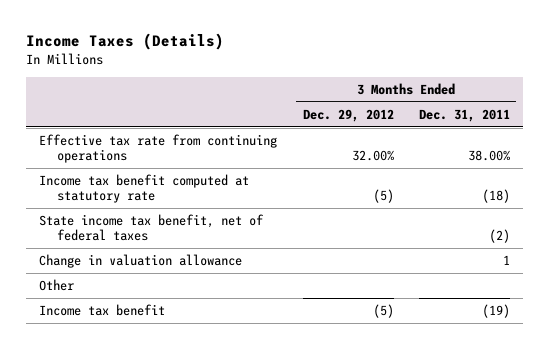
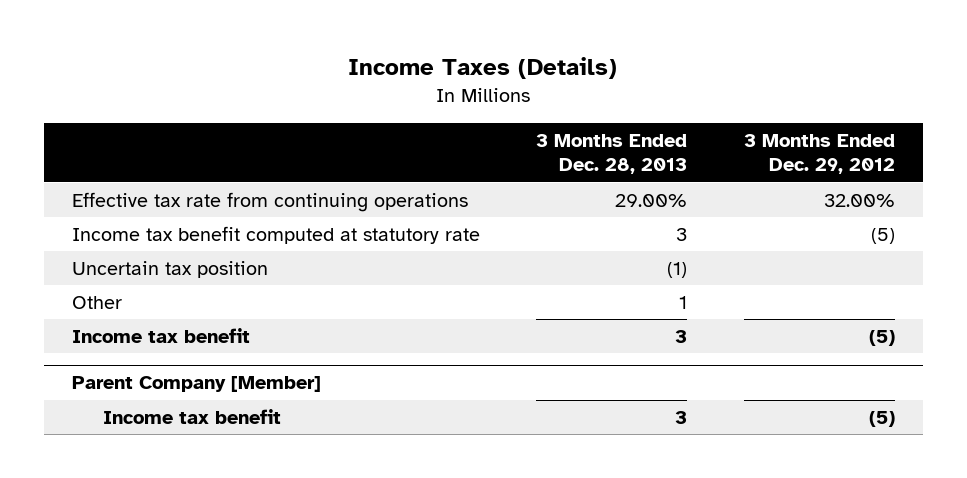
[419,108,511,122] Dec. 31, 2011 -> none
none -> [536,133,688,175] 3 Months Ended Dec. 28, 2013
[39,213,265,242] State income tax benefit, net of federal taxes -> none
[39,253,243,268] Change in valuation allowance -> none
none -> [71,261,268,279] Uncertain tax position
none -> [71,376,321,393] Parent Company [Member]
none -> [103,409,282,425] Income tax benefit

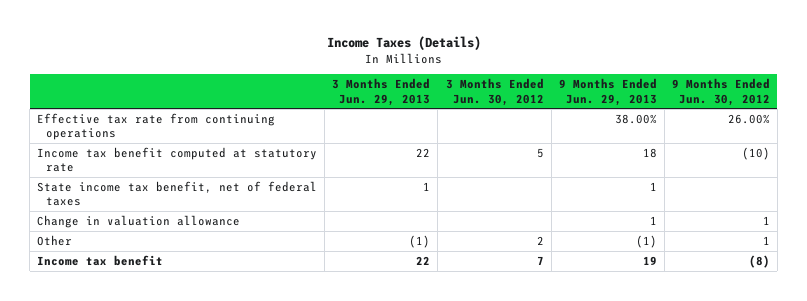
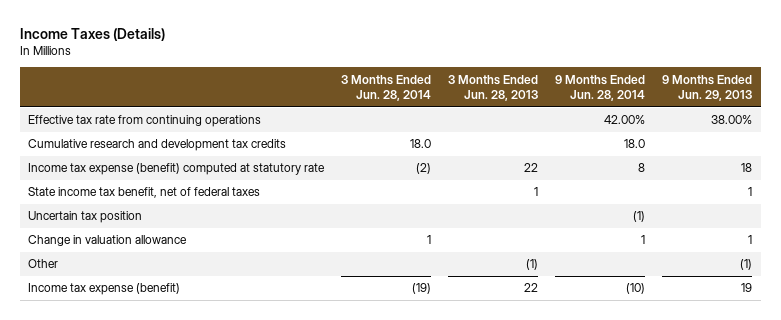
[332,78,431,106] 3 Months Ended Jun. 29, 2013 -> none
[445,78,544,106] 3 Months Ended Jun. 30, 2012 -> none
[671,78,770,106] 9 Months Ended Jun. 30, 2012 -> none
none -> [341,74,432,102] 3 Months Ended Jun. 28, 2014
none -> [448,74,539,102] 3 Months Ended Jun. 28, 2013
none -> [555,74,646,102] 9 Months Ended Jun. 28, 2014
none -> [28,139,287,152] Cumulative research and development tax credits
[37,146,318,173] Income tax benefit computed at statutory rate -> [28,163,326,176] Income tax expense (benefit) computed at statutory rate
none -> [28,211,143,224] Uncertain tax position
[37,254,164,266] Income tax benefit -> [28,283,181,296] Income tax expense (benefit)

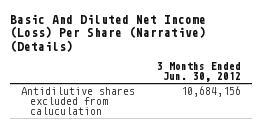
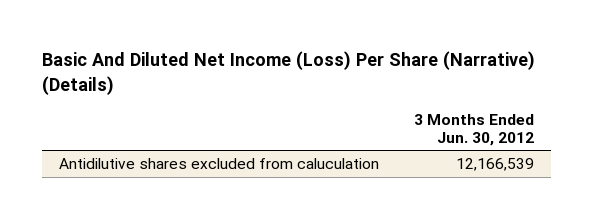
[180,85,241,97] 10,684,156 -> [455,158,534,172] 12,166,539

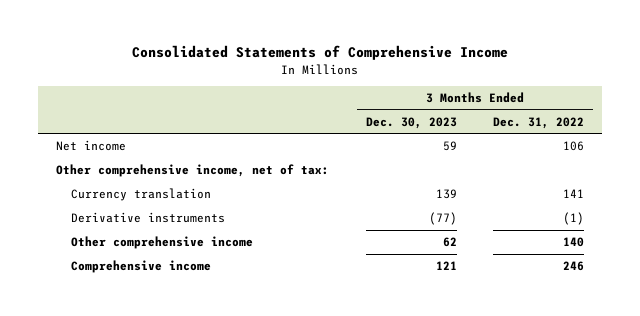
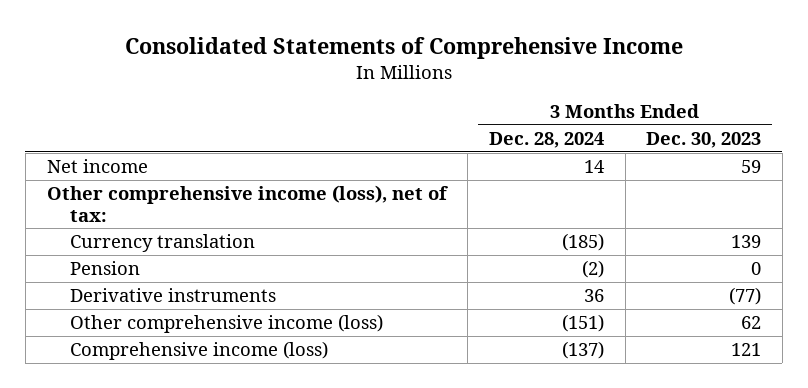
[492,116,584,129] Dec. 31, 2022 -> none
none -> [488,132,604,149] Dec. 28, 2024
[56,164,330,178] Other comprehensive income, net of tax: -> [46,185,448,222] Other comprehensive income (loss), net of tax:
none -> [69,261,140,276] Pension
[70,236,253,250] Other comprehensive income -> [69,314,383,334] Other comprehensive income (loss)
[70,260,211,274] Comprehensive income -> [69,341,328,361] Comprehensive income (loss)

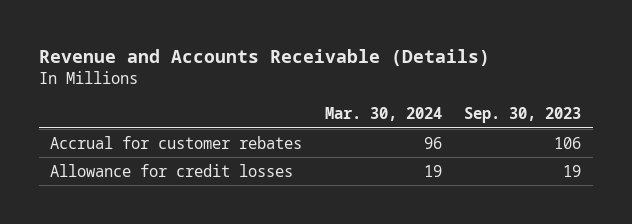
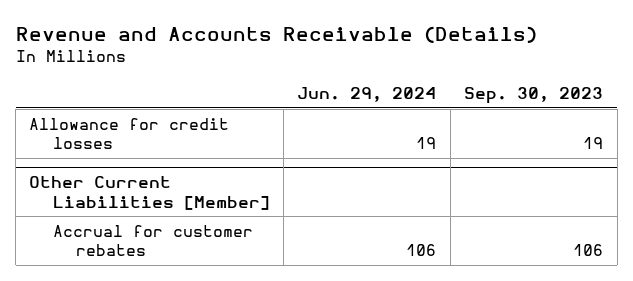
[324,107,442,122] Mar. 30, 2024 -> none
none -> [297,87,437,103] Jun. 29, 2024
[50,135,303,149] Accrual for customer rebates -> none
none -> [29,176,270,210] Other Current Liabilities [Member]
none -> [52,224,253,257] Accrual for customer rebates

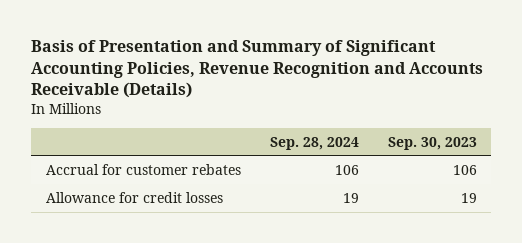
[15,25,537,43] Revenue and Accounts Receivable (Details) -> [30,40,483,99] Basis of Presentation and Summary of Significant Accounting Policies, Revenue Recognition and Accounts Receivable (Details)
[297,87,437,103] Jun. 29, 2024 -> none
none -> [269,136,359,150] Sep. 28, 2024
[29,176,270,210] Other Current Liabilities [Member] -> none
[29,117,230,150] Allowance for credit losses -> [45,191,223,203] Allowance for credit losses

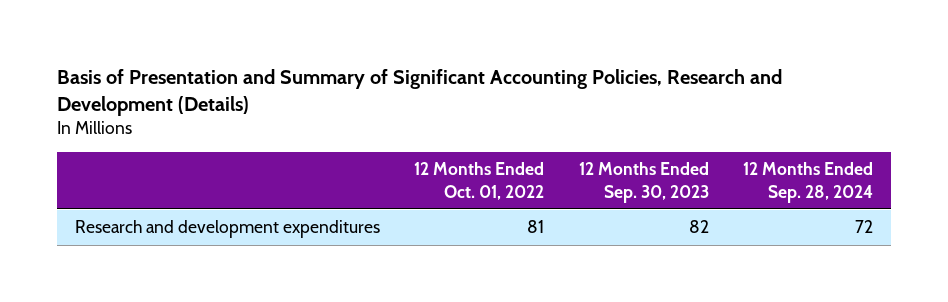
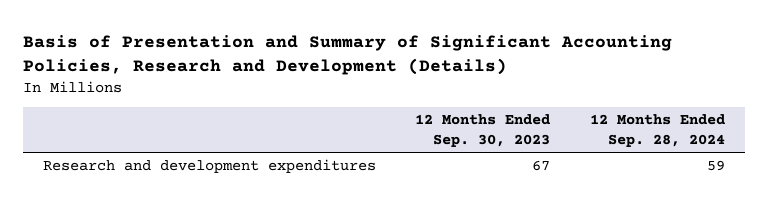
[414,162,545,200] 12 Months Ended Oct. 01, 2022 -> none
[688,220,709,234] 82 -> [532,160,551,172] 67
[855,220,874,234] 72 -> [707,160,726,172] 59

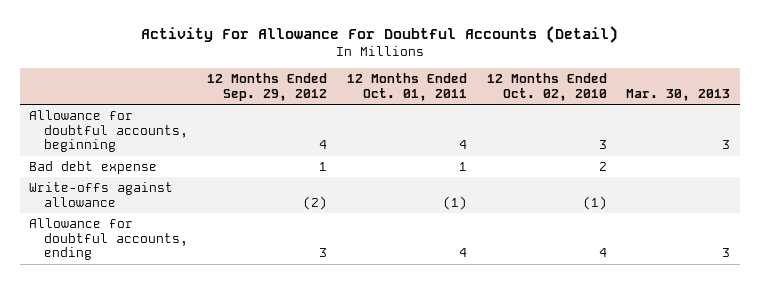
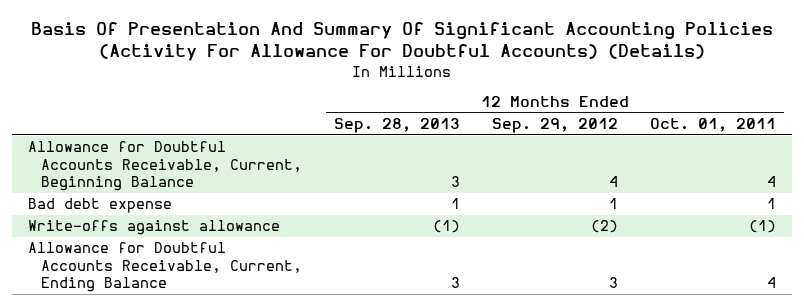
[140,26,618,44] Activity For Allowance For Doubtful Accounts (Detail) -> [31,21,774,62] Basis Of Presentation And Summary Of Significant Accounting Policies (Activity For Allowance For Doubtful Accounts) (Details)
[486,73,607,102] 12 Months Ended Oct. 02, 2010 -> none
[626,89,731,102] Mar. 30, 2013 -> none
none -> [333,118,460,134] Sep. 28, 2013
[29,109,188,153] Allowance for doubtful accounts, beginning -> [28,141,302,192] Allowance for Doubtful Accounts Receivable, Current, Beginning Balance
[29,217,188,261] Allowance for doubtful accounts, ending -> [28,242,302,293] Allowance for Doubtful Accounts Receivable, Current, Ending Balance

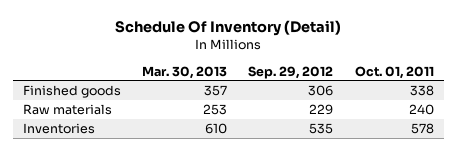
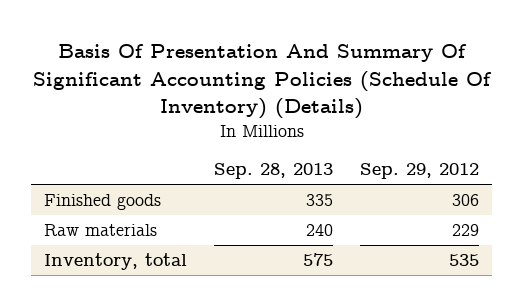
[115,20,342,37] Schedule Of Inventory (Detail) -> [32,44,492,119] Basis Of Presentation And Summary Of Significant Accounting Policies (Schedule Of Inventory) (Details)
[142,65,228,79] Mar. 30, 2013 -> none
[354,65,434,79] Oct. 01, 2011 -> none
none -> [214,163,334,180] Sep. 28, 2013
[23,122,96,134] Inventories -> [44,253,188,271] Inventory, total

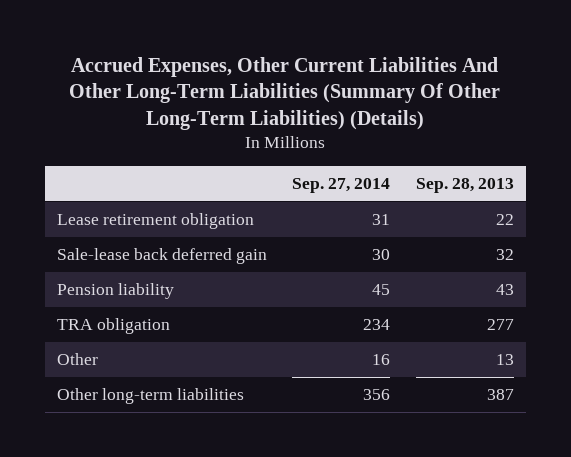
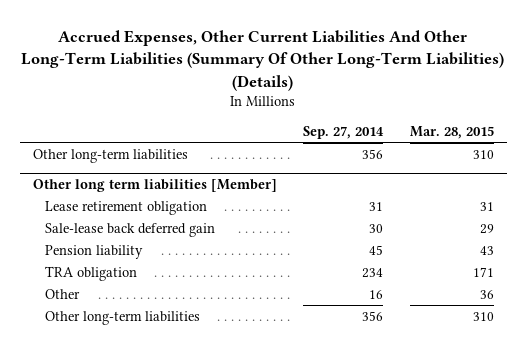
[415,177,514,193] Sep. 28, 2013 -> none
none -> [409,125,494,139] Mar. 28, 2015
none -> [32,148,188,163] Other long-term liabilities
none -> [32,179,277,193] Other long term liabilities [Member]

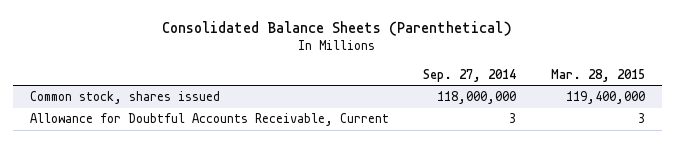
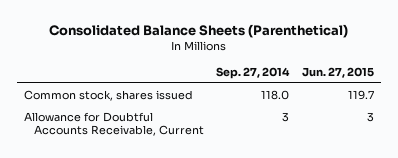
[550,68,645,82] Mar. 28, 2015 -> none
none -> [302,67,375,79] Jun. 27, 2015
[437,91,517,105] 118,000,000 -> [261,90,290,101] 118.0

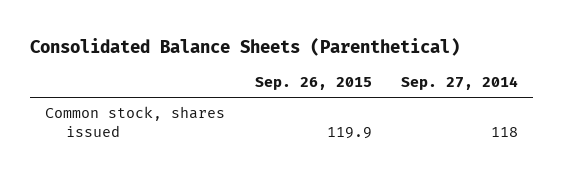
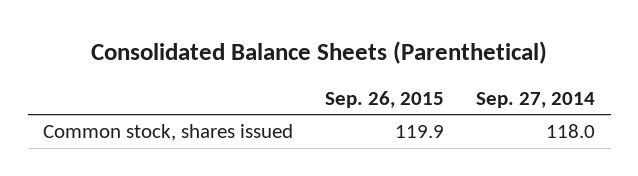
[491,126,519,137] 118 -> [545,124,595,139] 118.0

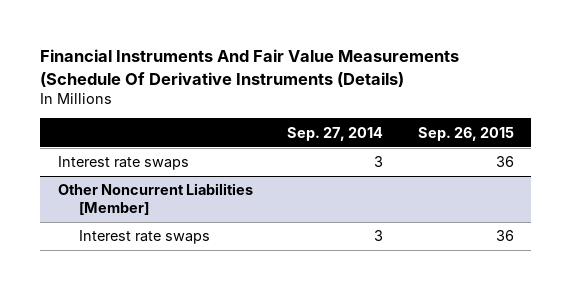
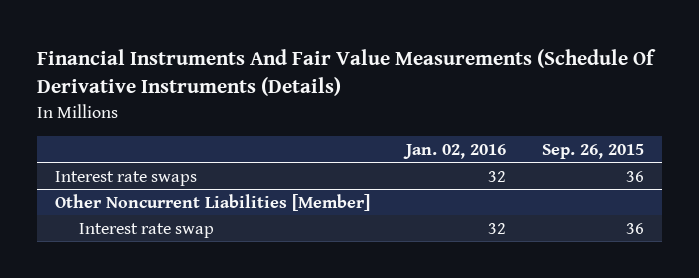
[287,126,384,141] Sep. 27, 2014 -> none
none -> [403,143,507,159] Jan. 02, 2016
[78,230,210,245] Interest rate swaps -> [78,222,214,238] Interest rate swap

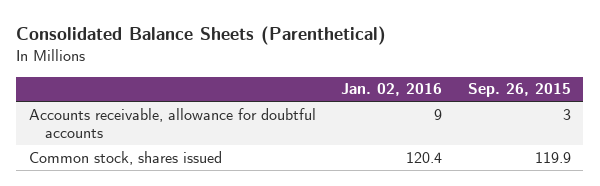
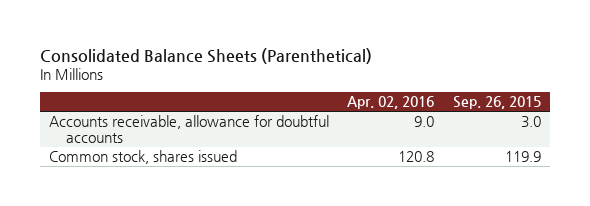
[341,83,443,97] Jan. 02, 2016 -> none
none -> [347,96,435,110] Apr. 02, 2016
[562,108,571,120] 3 -> [520,116,541,129] 3.0

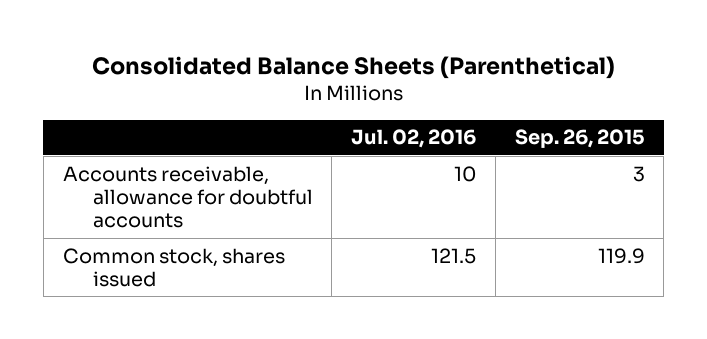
[347,96,435,110] Apr. 02, 2016 -> none
none -> [351,129,477,149] Jul. 02, 2016
[520,116,541,129] 3.0 -> [632,165,645,182] 3

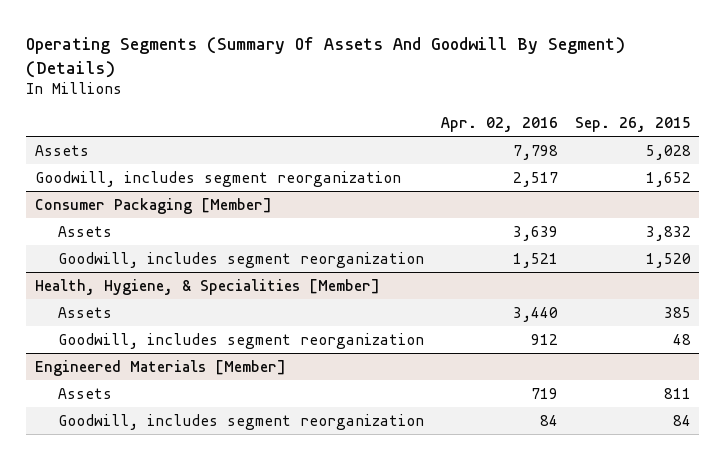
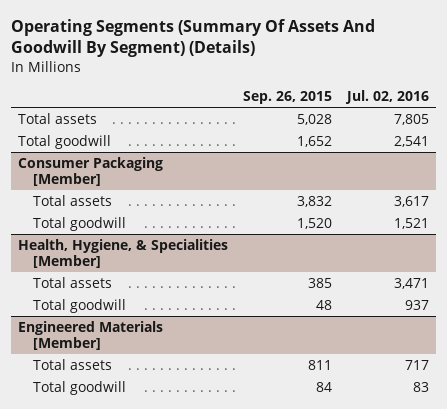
[440,117,558,133] Apr. 02, 2016 -> none
none -> [344,90,429,105] Jul. 02, 2016
[34,144,89,156] Assets -> [18,112,98,124] Total assets
[34,170,401,187] Goodwill, includes segment reorganization -> [18,134,112,149] Total goodwill
[57,225,112,237] Assets -> [33,194,113,206] Total assets
[57,251,424,268] Goodwill, includes segment reorganization -> [33,216,127,231] Total goodwill
[57,306,112,318] Assets -> [33,276,113,288] Total assets
[57,332,424,349] Goodwill, includes segment reorganization -> [33,298,127,313] Total goodwill
[57,387,112,399] Assets -> [33,358,113,370] Total assets
[57,413,424,430] Goodwill, includes segment reorganization -> [33,380,127,395] Total goodwill

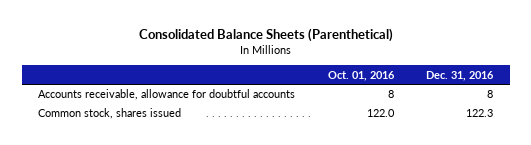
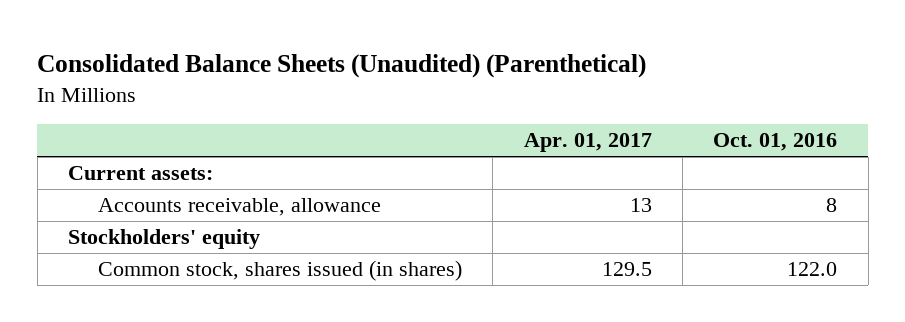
[138,28,393,43] Consolidated Balance Sheets (Parenthetical) -> [37,53,647,78] Consolidated Balance Sheets (Unaudited) (Parenthetical)
[426,70,495,81] Dec. 31, 2016 -> none
none -> [523,133,652,153] Apr. 01, 2017
none -> [68,166,214,181] Current assets:
[38,89,296,101] Accounts receivable, allowance for doubtful accounts -> [97,198,381,217] Accounts receivable, allowance
none -> [68,229,261,250] Stockholders' equity
[38,108,182,120] Common stock, shares issued -> [97,260,462,282] Common stock, shares issued (in shares)

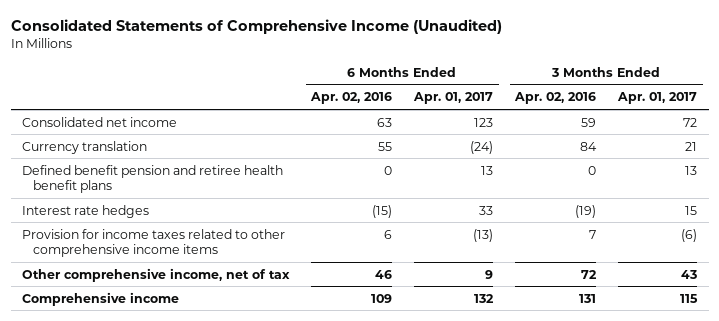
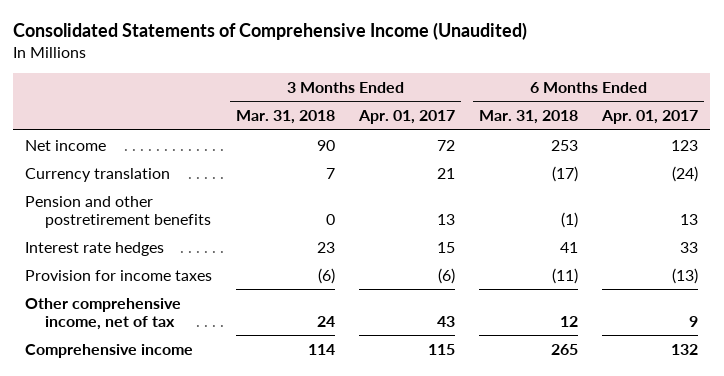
[310,92,393,105] Apr. 02, 2016 -> none
[514,92,597,105] Apr. 02, 2016 -> none
none -> [236,110,336,125] Mar. 31, 2018
none -> [479,110,579,125] Mar. 31, 2018
[21,116,177,127] Consolidated net income -> [25,139,107,151] Net income
[21,164,283,193] Defined benefit pension and retiree health benefit plans -> [25,195,212,228] Pension and other postretirement benefits
[21,228,285,257] Provision for income taxes related to other comprehensive income items -> [25,269,213,281] Provision for income taxes

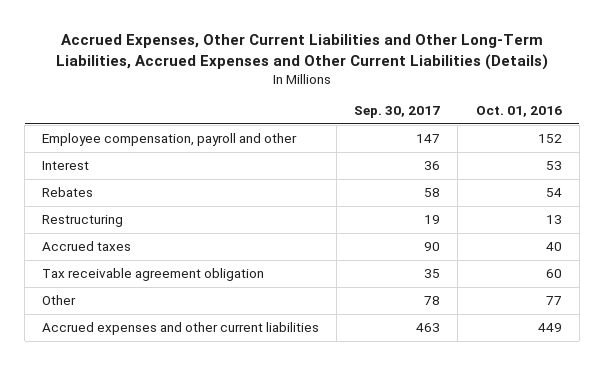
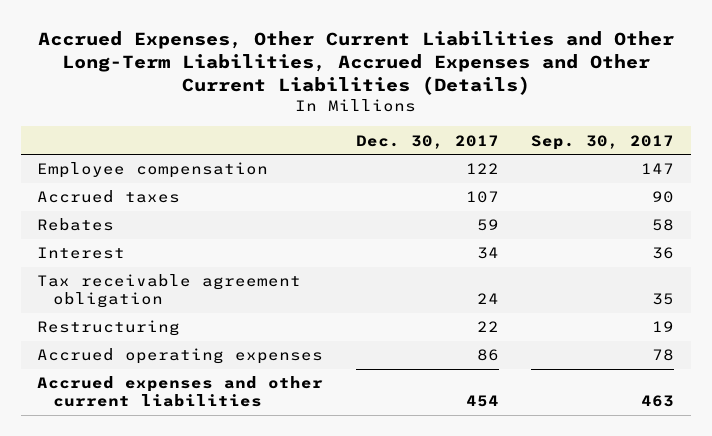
[475,105,562,117] Oct. 01, 2016 -> none
none -> [355,134,499,149] Dec. 30, 2017
[42,133,298,147] Employee compensation, payroll and other -> [37,162,269,179] Employee compensation
[42,187,94,198] Rebates -> [37,218,115,232] Rebates
[42,161,90,171] Interest -> [37,247,126,260] Interest
[42,215,124,228] Restructuring -> [37,320,181,337] Restructuring
[42,295,77,306] Other -> [37,348,324,365] Accrued operating expenses

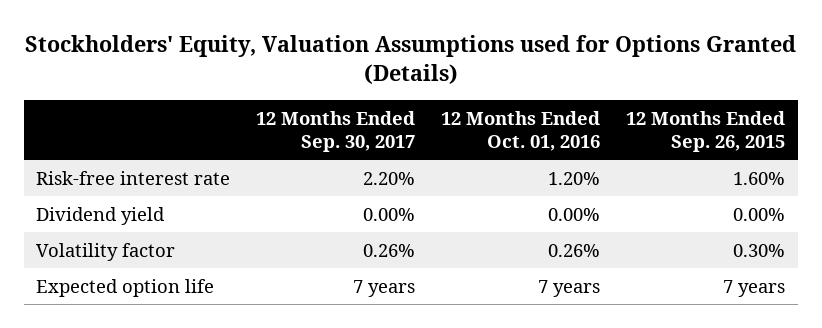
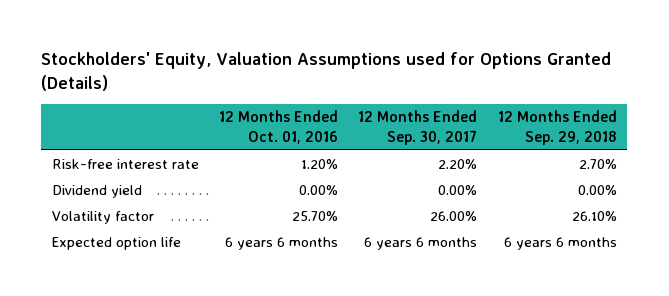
[626,110,786,152] 12 Months Ended Sep. 26, 2015 -> none
none -> [497,110,617,145] 12 Months Ended Sep. 29, 2018
[363,243,416,257] 0.26% -> [430,211,478,222] 26.00%
[548,243,601,257] 0.26% -> [292,211,339,222] 25.70%
[353,279,416,297] 7 years -> [364,237,478,251] 6 years 6 months
[538,279,601,297] 7 years -> [225,237,339,251] 6 years 6 months

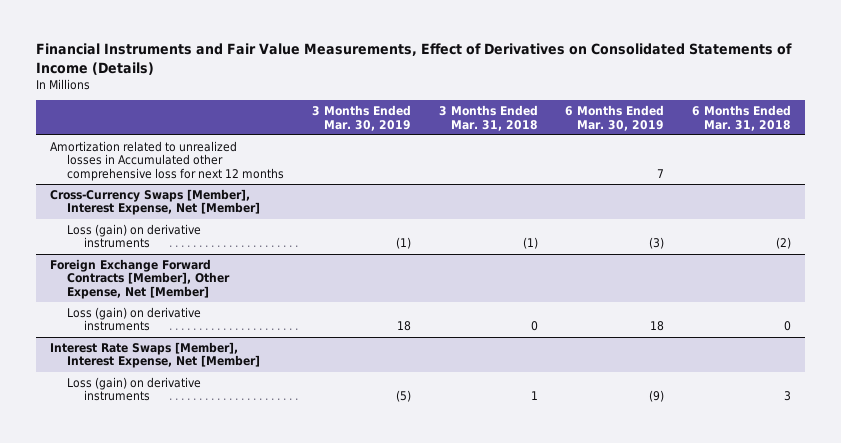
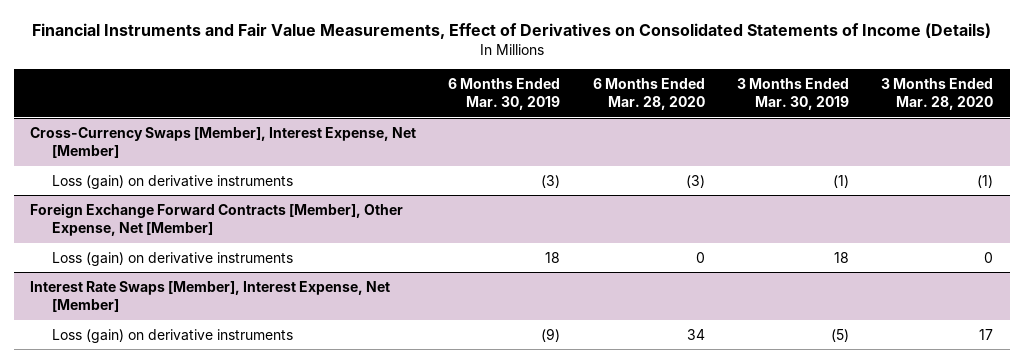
[438,104,538,131] 3 Months Ended Mar. 31, 2018 -> none
[691,104,791,131] 6 Months Ended Mar. 31, 2018 -> none
none -> [592,77,705,111] 6 Months Ended Mar. 28, 2020
none -> [881,77,994,111] 3 Months Ended Mar. 28, 2020
[49,140,285,182] Amortization related to unrealized losses in Accumulated other comprehensive loss for next 12 months -> none

